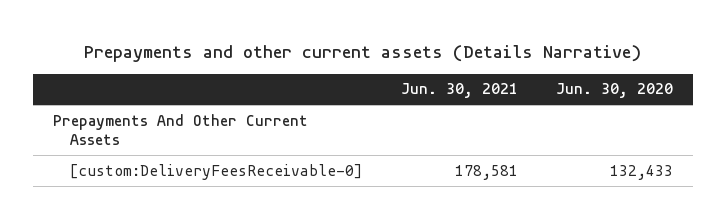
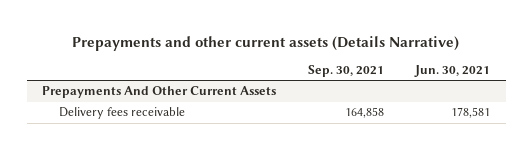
[556,83,674,99] Jun. 30, 2020 -> none
none -> [307,65,384,78] Sep. 30, 2021
[70,163,363,180] [custom:DeliveryFeesReceivable-0] -> [59,107,186,120] Delivery fees receivable

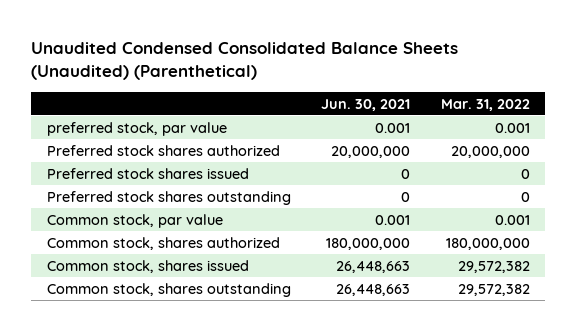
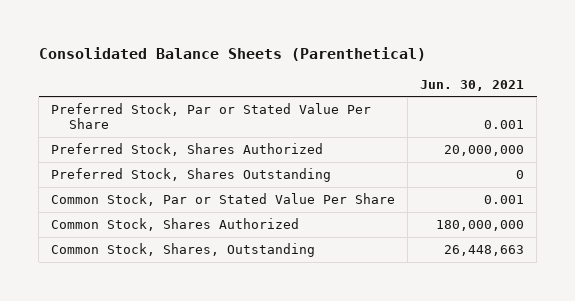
[31,42,459,81] Unaudited Condensed Consolidated Balance Sheets (Unaudited) (Parenthetical) -> [38,46,426,61] Consolidated Balance Sheets (Parenthetical)
[440,98,530,111] Mar. 31, 2022 -> none
[46,167,249,179] Preferred stock shares issued -> none
[46,259,249,273] Common stock, shares issued -> none
[46,121,227,136] preferred stock, par value -> [51,102,372,130] Preferred Stock, Par or Stated Value Per Share
[46,144,280,156] Preferred stock shares authorized -> [51,142,324,156] Preferred Stock, Shares Authorized
[46,190,291,205] Preferred stock shares outstanding -> [51,167,332,182] Preferred Stock, Shares Outstanding
[46,213,223,228] Common stock, par value -> [51,192,396,206] Common Stock, Par or Stated Value Per Share
[46,236,280,250] Common stock, shares authorized -> [51,217,300,231] Common Stock, Shares Authorized
[46,282,291,297] Common stock, shares outstanding -> [51,242,316,257] Common Stock, Shares, Outstanding

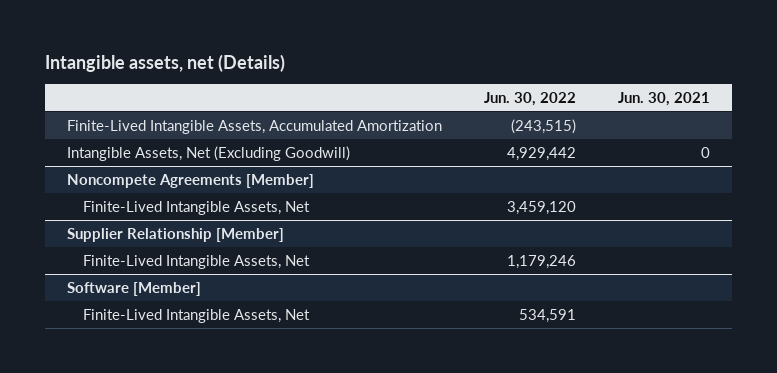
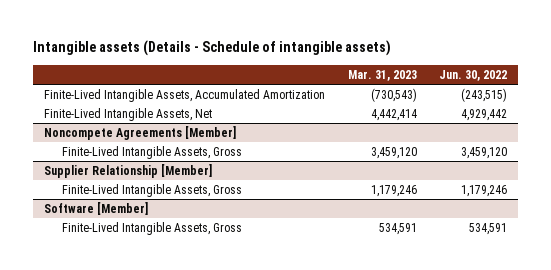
[45,53,286,72] Intangible assets, net (Details) -> [33,40,392,57] Intangible assets (Details - Schedule of intangible assets)
[618,91,711,106] Jun. 30, 2021 -> none
none -> [347,69,417,81] Mar. 31, 2023
[66,145,350,161] Intangible Assets, Net (Excluding Goodwill) -> [44,108,213,122] Finite-Lived Intangible Assets, Net
[82,200,310,215] Finite-Lived Intangible Assets, Net -> [61,146,242,160] Finite-Lived Intangible Assets, Gross
[82,254,310,269] Finite-Lived Intangible Assets, Net -> [61,184,242,198] Finite-Lived Intangible Assets, Gross
[82,308,310,323] Finite-Lived Intangible Assets, Net -> [61,222,242,236] Finite-Lived Intangible Assets, Gross

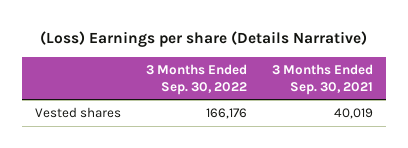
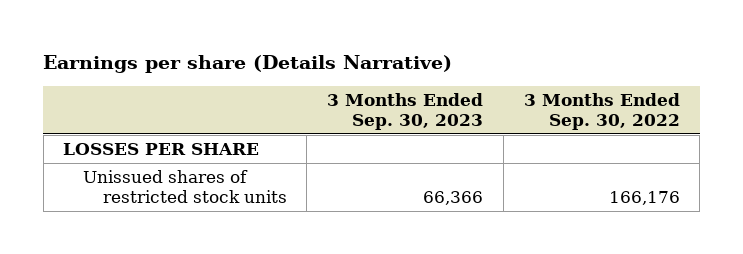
[39,31,367,48] (Loss) Earnings per share (Details Narrative) -> [43,55,453,74] Earnings per share (Details Narrative)
[272,64,374,95] 3 Months Ended Sep. 30, 2021 -> none
none -> [327,93,484,130] 3 Months Ended Sep. 30, 2023
none -> [63,143,260,156] LOSSES PER SHARE
[34,107,121,119] Vested shares -> [83,170,287,204] Unissued shares of restricted stock units

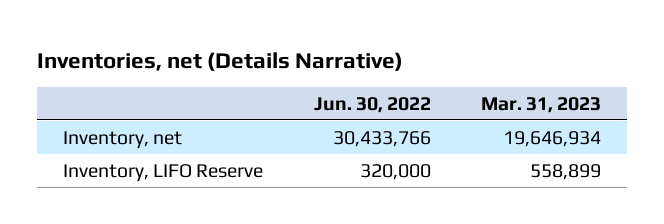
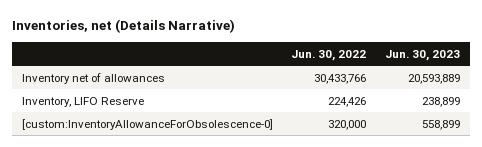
[481,96,602,113] Mar. 31, 2023 -> none
none -> [385,49,461,61] Jun. 30, 2023
[62,130,182,149] Inventory, net -> [21,72,165,84] Inventory net of allowances
[359,163,431,180] 320,000 -> [328,96,367,107] 224,426
none -> [21,118,273,130] [custom:InventoryAllowanceForObsolescence-0]

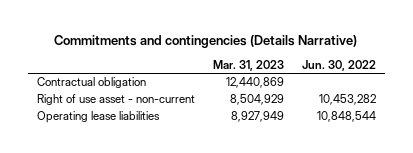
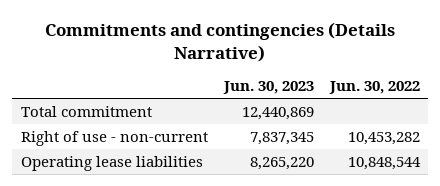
[212,59,284,71] Mar. 31, 2023 -> none
none -> [222,81,314,95] Jun. 30, 2023
[36,77,146,89] Contractual obligation -> [20,105,152,117] Total commitment
[36,94,195,106] Right of use asset - non-current -> [20,130,208,146] Right of use - non-current

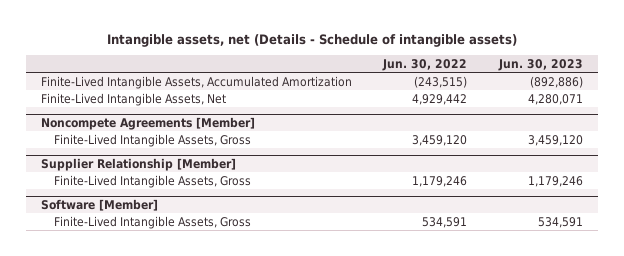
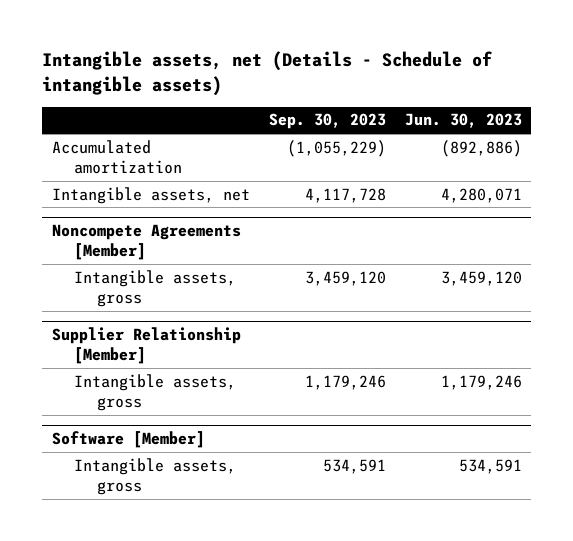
[382,58,468,71] Jun. 30, 2022 -> none
none -> [268,113,386,130] Sep. 30, 2023
[41,75,353,89] Finite-Lived Intangible Assets, Accumulated Amortization -> [51,139,183,175] Accumulated amortization
[41,92,227,106] Finite-Lived Intangible Assets, Net -> [51,186,250,204] Intangible assets, net
[54,133,252,147] Finite-Lived Intangible Assets, Gross -> [74,269,237,308] Intangible assets, gross
[54,174,252,188] Finite-Lived Intangible Assets, Gross -> [74,373,237,412] Intangible assets, gross
[54,215,252,229] Finite-Lived Intangible Assets, Gross -> [74,457,237,496] Intangible assets, gross

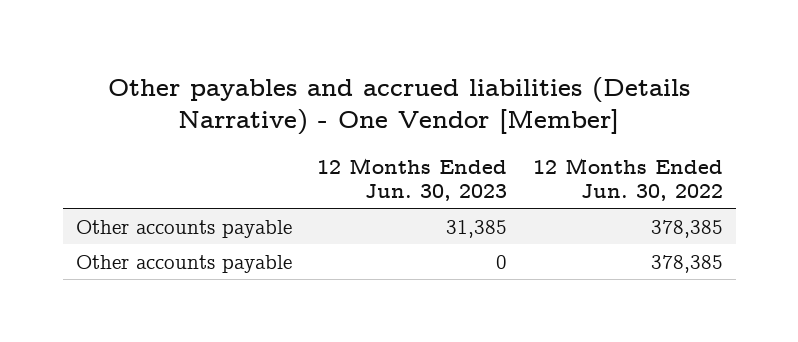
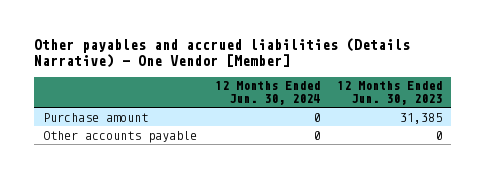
[532,157,723,202] 12 Months Ended Jun. 30, 2022 -> none
none -> [214,81,320,106] 12 Months Ended Jun. 30, 2024
[75,219,292,238] Other accounts payable -> [43,112,149,122] Purchase amount

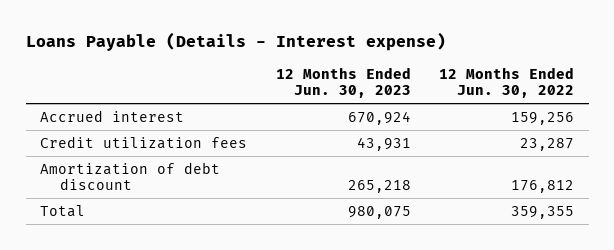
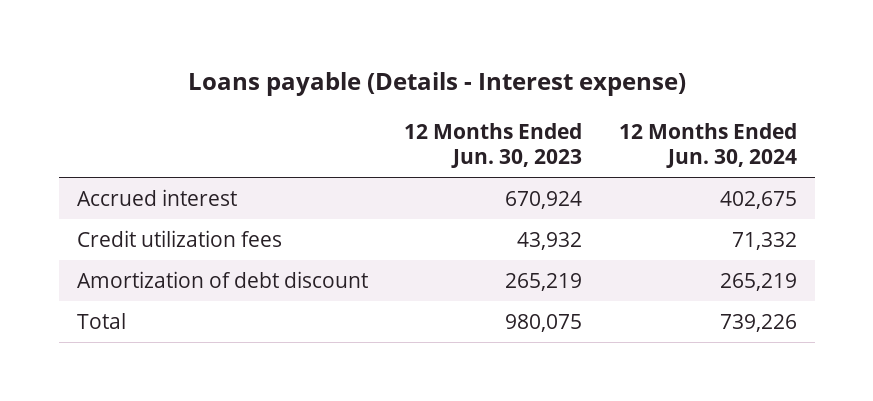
[25,32,446,52] Loans Payable (Details - Interest expense) -> [187,72,686,97] Loans payable (Details - Interest expense)
[439,66,575,98] 12 Months Ended Jun. 30, 2022 -> none
none -> [618,122,797,169] 12 Months Ended Jun. 30, 2024
[356,136,411,151] 43,931 -> [517,231,583,250] 43,932
[347,179,411,193] 265,218 -> [505,272,583,291] 265,219

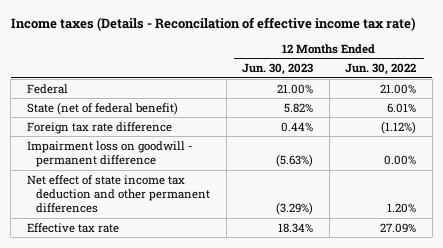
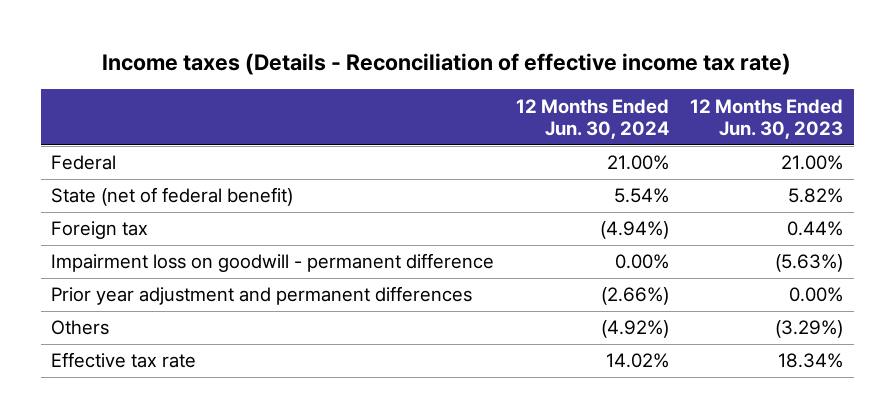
[10,17,416,32] Income taxes (Details - Reconcilation of effective income tax rate) -> [102,53,792,76] Income taxes (Details - Reconciliation of effective income tax rate)
[345,63,417,76] Jun. 30, 2022 -> none
none -> [515,98,669,139] 12 Months Ended Jun. 30, 2024
[26,121,172,134] Foreign tax rate difference -> [51,221,149,240] Foreign tax
none -> [51,286,473,306] Prior year adjustment and permanent differences
[26,174,210,214] Net effect of state income tax deduction and other permanent differences -> [51,320,110,336] Others

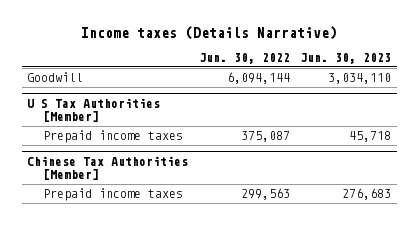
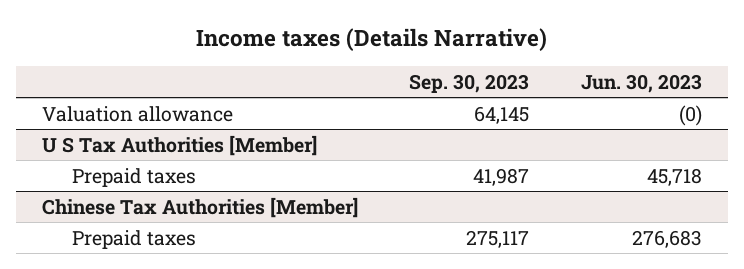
[198,52,290,64] Jun. 30, 2022 -> none
none -> [409,73,530,93] Sep. 30, 2023
[27,72,84,83] Goodwill -> none
none -> [41,105,233,122] Valuation allowance
[43,130,184,144] Prepaid income taxes -> [71,167,196,187] Prepaid taxes
[43,188,184,202] Prepaid income taxes -> [71,229,196,249] Prepaid taxes

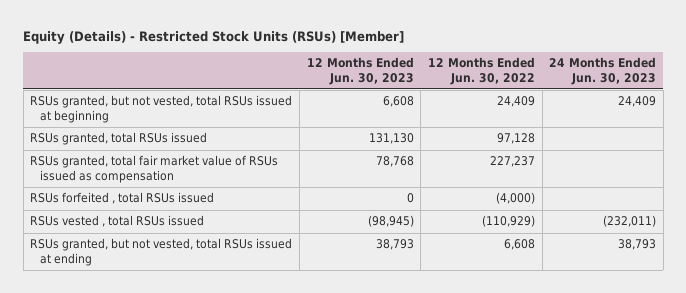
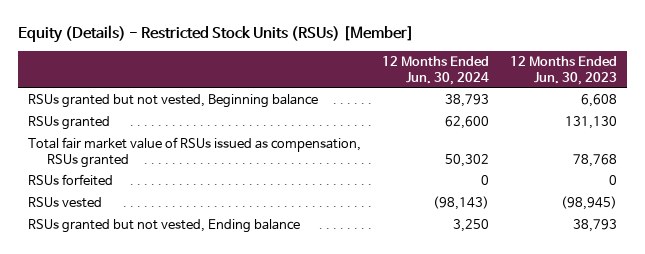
[427,57,535,85] 12 Months Ended Jun. 30, 2022 -> none
[549,57,657,85] 24 Months Ended Jun. 30, 2023 -> none
none -> [382,56,490,85] 12 Months Ended Jun. 30, 2024
[30,95,293,123] RSUs granted, but not vested, total RSUs issued at beginning -> [28,94,319,109] RSUs granted but not vested, Beginning balance
[30,132,208,146] RSUs granted, total RSUs issued -> [28,116,111,131] RSUs granted
[30,155,279,183] RSUs granted, total fair market value of RSUs issued as compensation -> [28,137,362,169] Total fair market value of RSUs issued as compensation, RSUs granted
[30,192,215,205] RSUs forfeited , total RSUs issued -> [28,174,114,187] RSUs forfeited
[30,215,205,228] RSUs vested , total RSUs issued -> [28,197,103,209] RSUs vested
[30,238,293,266] RSUs granted, but not vested, total RSUs issued at ending -> [28,219,301,234] RSUs granted but not vested, Ending balance

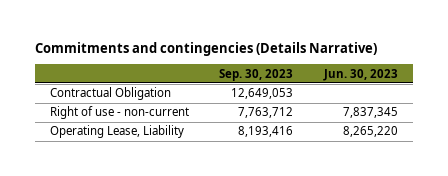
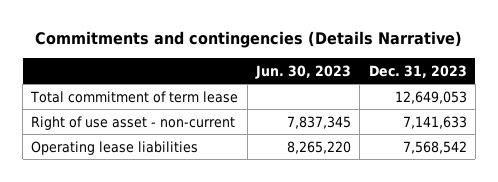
[219,68,294,81] Sep. 30, 2023 -> none
none -> [368,64,467,78] Dec. 31, 2023
[50,87,172,101] Contractual Obligation -> [30,90,239,103] Total commitment of term lease
[50,106,190,120] Right of use - non-current -> [31,115,236,130] Right of use asset - non-current
[50,125,185,139] Operating Lease, Liability -> [31,140,199,155] Operating lease liabilities

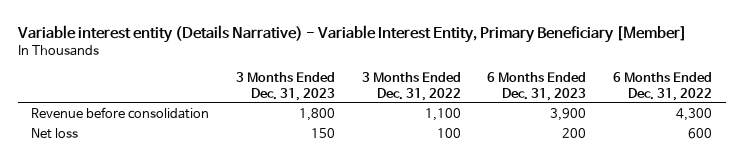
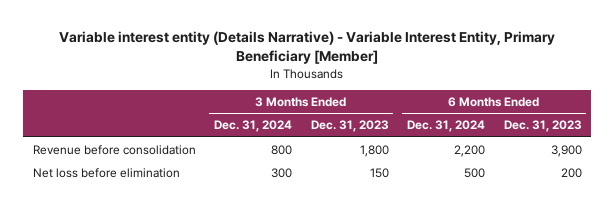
[361,72,461,101] 3 Months Ended Dec. 31, 2022 -> none
[613,72,713,101] 6 Months Ended Dec. 31, 2022 -> none
none -> [214,120,293,133] Dec. 31, 2024
none -> [407,120,486,133] Dec. 31, 2024
[31,128,79,140] Net loss -> [32,168,180,179] Net loss before elimination

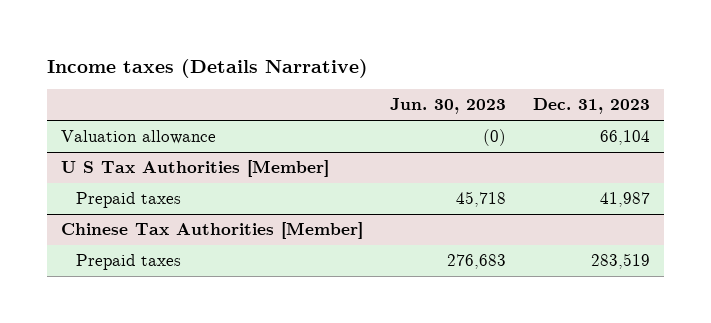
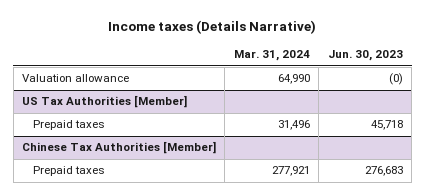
[533,98,651,115] Dec. 31, 2023 -> none
none -> [233,50,310,62] Mar. 31, 2024
[60,160,329,178] U S Tax Authorities [Member] -> [22,95,188,109] US Tax Authorities [Member]

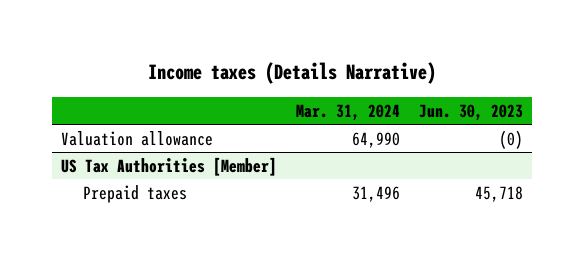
[22,141,217,155] Chinese Tax Authorities [Member] -> none
[33,166,106,177] Prepaid taxes -> none

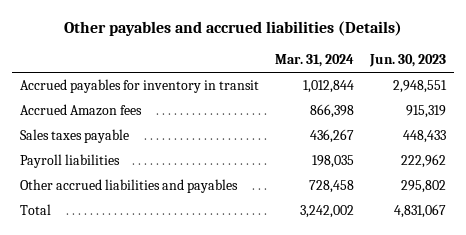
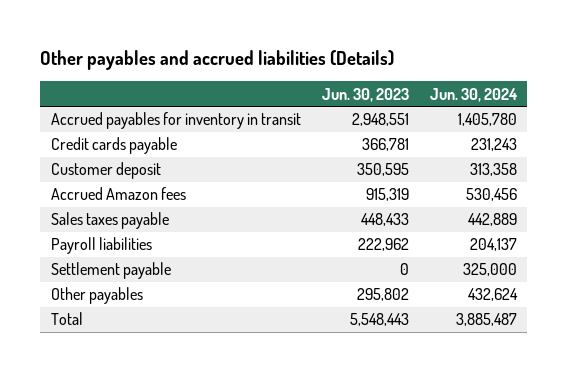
[274,54,354,68] Mar. 31, 2024 -> none
none -> [429,87,518,102] Jun. 30, 2024
none -> [50,137,177,155] Credit cards payable
none -> [50,162,161,180] Customer deposit
none -> [50,262,171,280] Settlement payable
[20,179,239,194] Other accrued liabilities and payables -> [50,287,143,305] Other payables
[393,204,446,219] 4,831,067 -> [349,313,409,327] 5,548,443

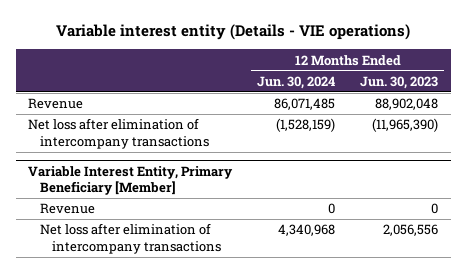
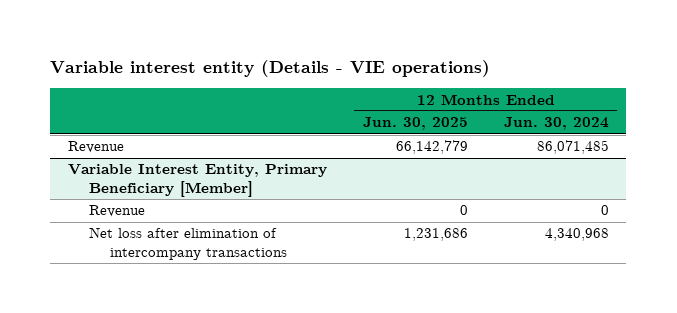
[360,75,439,89] Jun. 30, 2023 -> none
none -> [362,117,468,131] Jun. 30, 2025
[28,118,210,149] Net loss after elimination of intercompany transactions -> none

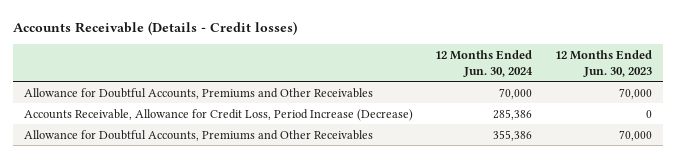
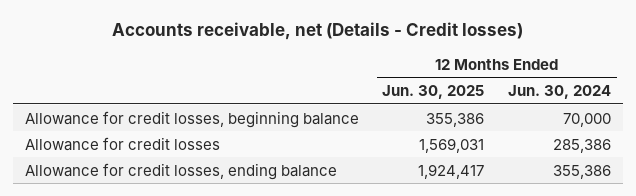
[12,20,297,35] Accounts Receivable (Details - Credit losses) -> [111,22,523,41] Accounts receivable, net (Details - Credit losses)
[554,49,652,77] 12 Months Ended Jun. 30, 2023 -> none
none -> [382,85,485,100] Jun. 30, 2025
[23,87,373,99] Allowance for Doubtful Accounts, Premiums and Other Receivables -> [24,110,359,128] Allowance for credit losses, beginning balance
[23,108,413,121] Accounts Receivable, Allowance for Credit Loss, Period Increase (Decrease) -> [24,136,220,151] Allowance for credit losses
[23,129,373,141] Allowance for Doubtful Accounts, Premiums and Other Receivables -> [24,162,337,180] Allowance for credit losses, ending balance

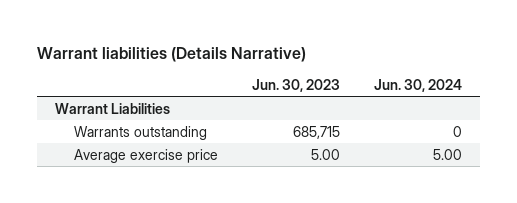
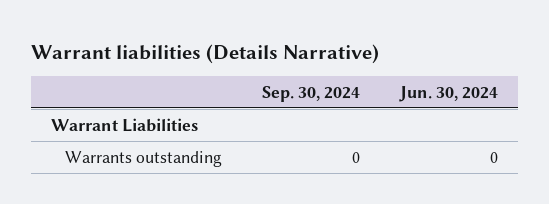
[252,78,341,92] Jun. 30, 2023 -> none
none -> [262,85,361,102] Sep. 30, 2024
[73,148,218,163] Average exercise price -> none

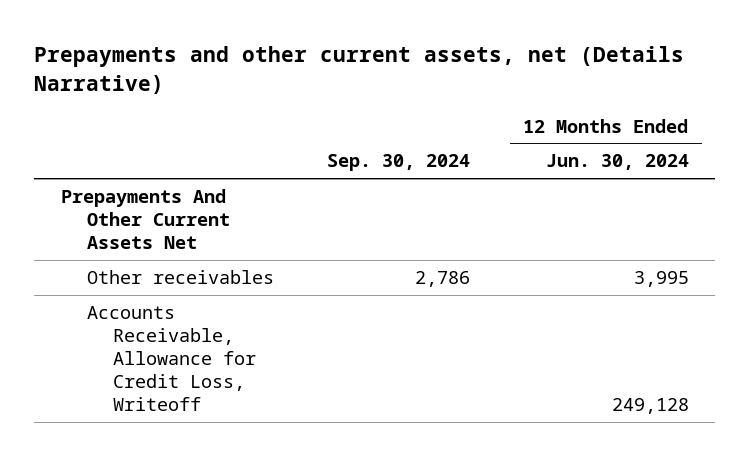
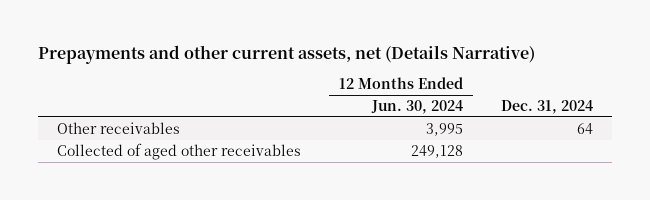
[327,154,471,172] Sep. 30, 2024 -> none
none -> [501,100,594,115] Dec. 31, 2024
[60,188,230,249] Prepayments And Other Current Assets Net -> none
[86,305,257,412] Accounts Receivable, Allowance for Credit Loss, Writeoff -> [56,143,301,161] Collected of aged other receivables

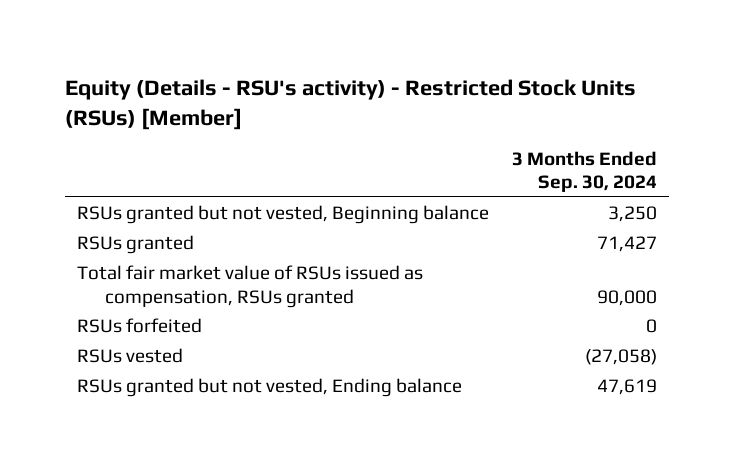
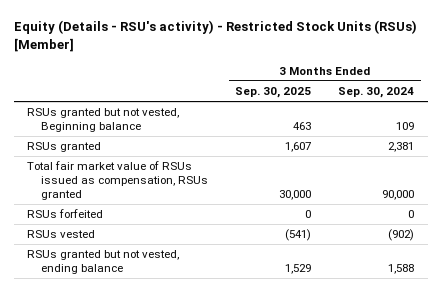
none -> [235,87,312,99] Sep. 30, 2025
[608,206,658,223] 3,250 -> [396,121,415,130] 109
[597,236,658,253] 71,427 -> [388,142,415,153] 2,381
[585,349,658,366] (27,058) -> [388,229,415,242] (902)
[76,378,462,398] RSUs granted but not vested, Ending balance -> [27,250,180,274] RSUs granted but not vested, ending balance
[597,379,658,396] 47,619 -> [388,263,415,274] 1,588

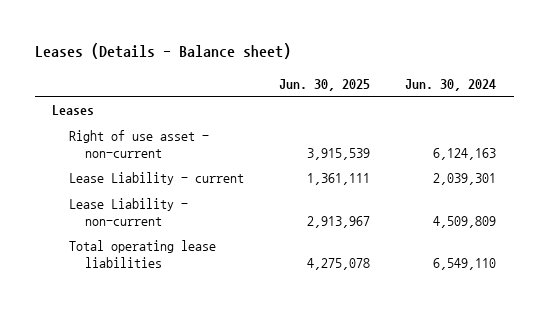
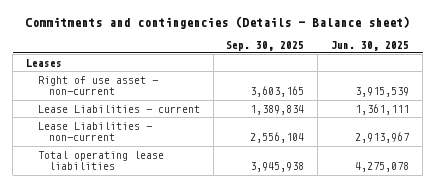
[34,43,291,60] Leases (Details - Balance sheet) -> [24,15,410,29] Commitments and contingencies (Details - Balance sheet)
[405,78,497,91] Jun. 30, 2024 -> none
none -> [226,40,305,51] Sep. 30, 2025
[68,172,244,186] Lease Liability - current -> [37,104,200,113] Lease Liabilities - current
[68,198,188,226] Lease Liability - non-current -> [37,121,152,142] Lease Liabilities - non-current

